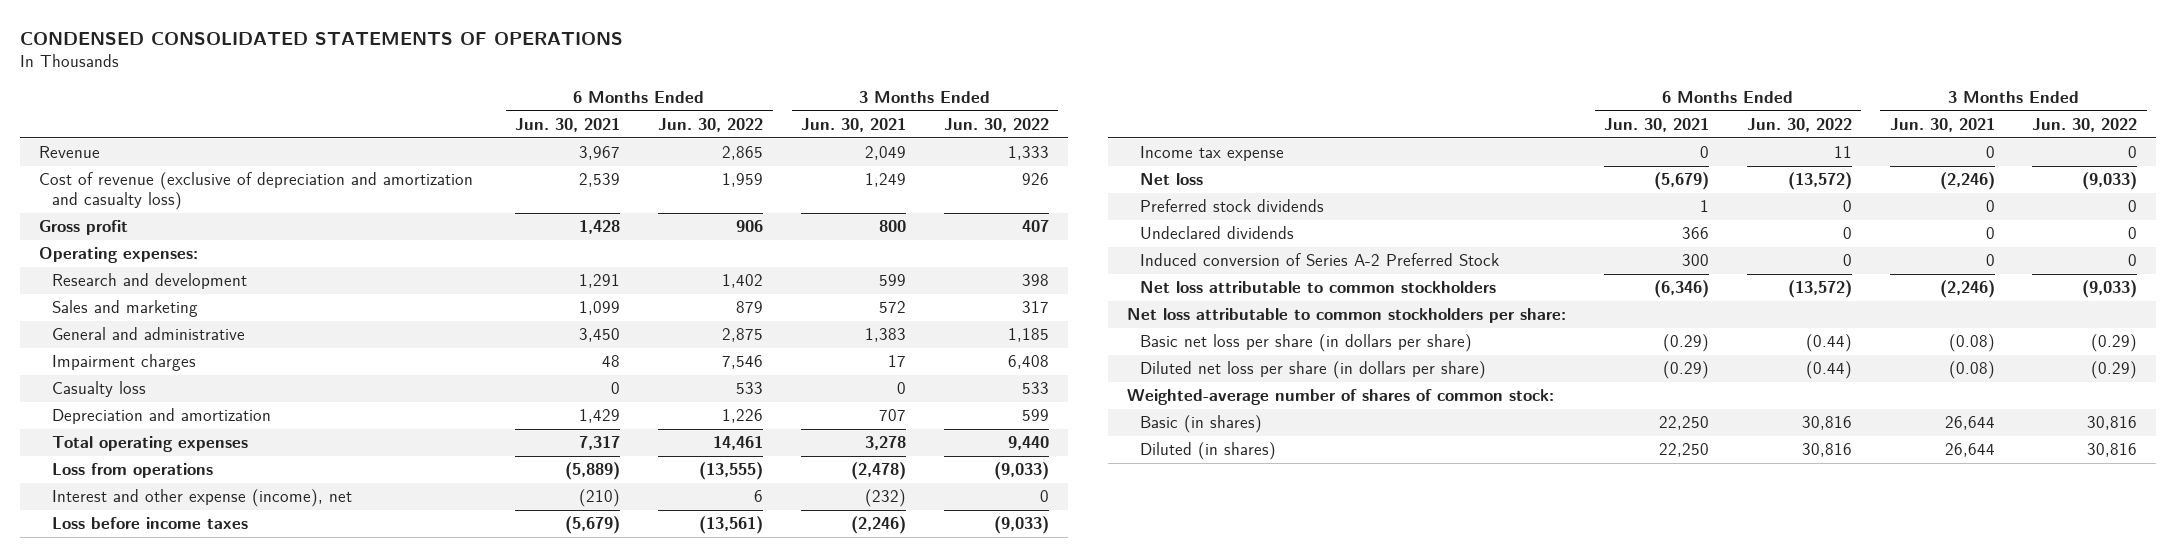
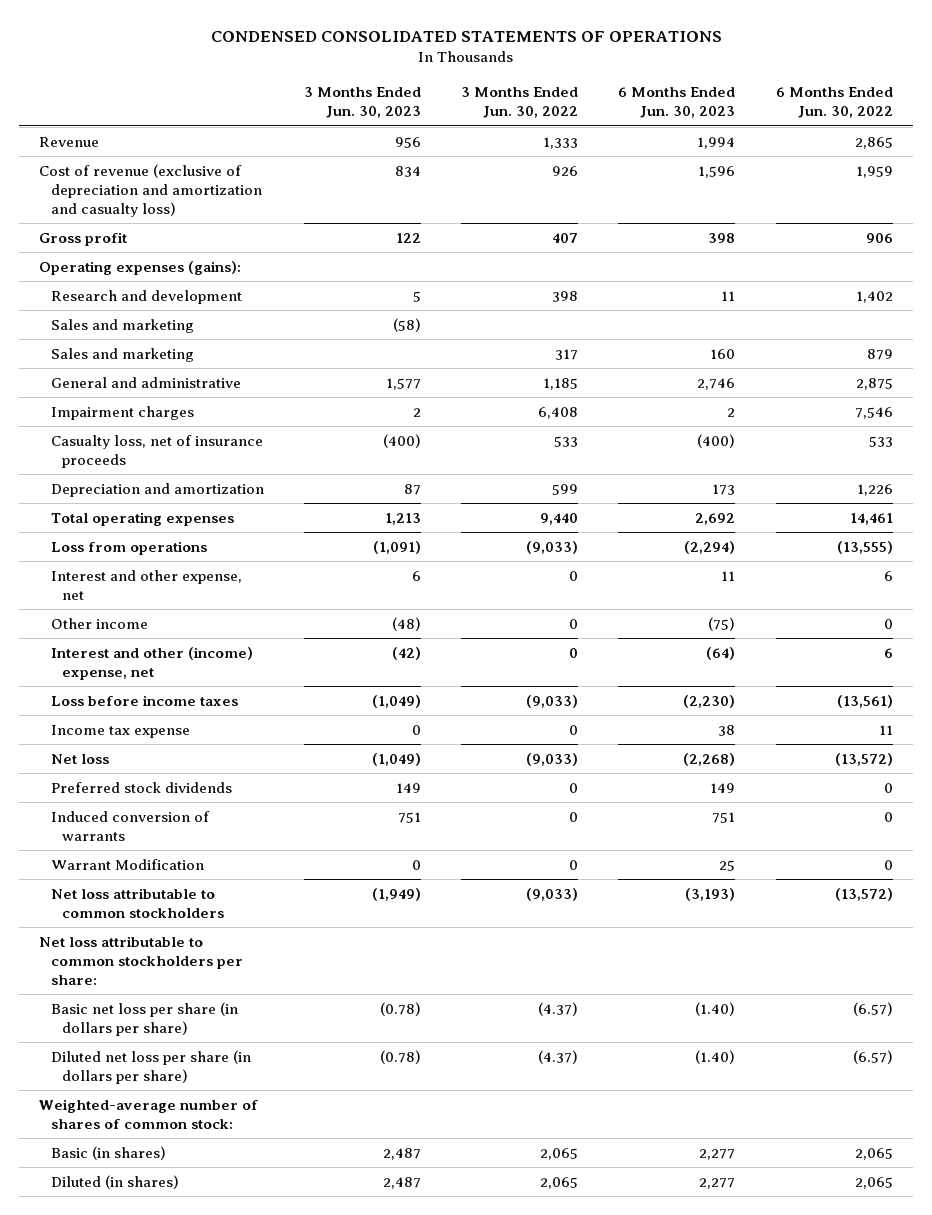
[515,117,621,132] Jun. 30, 2021 -> none
[800,117,906,132] Jun. 30, 2021 -> none
none -> [303,87,421,119] 3 Months Ended Jun. 30, 2023
none -> [618,87,736,119] 6 Months Ended Jun. 30, 2023
[38,247,198,264] Operating expenses: -> [39,260,242,275] Operating expenses (gains):
none -> [50,318,194,333] Sales and marketing
[51,381,146,398] Casualty loss -> [50,434,263,468] Casualty loss, net of insurance proceeds
none -> [50,569,242,600] Interest and other expense, net
none -> [50,617,148,629] Other income
[51,489,352,508] Interest and other expense (income), net -> [50,646,253,680] Interest and other (income) expense, net
[1140,226,1295,240] Undeclared dividends -> none
[1140,253,1500,267] Induced conversion of Series A-2 Preferred Stock -> none
none -> [50,810,210,841] Induced conversion of warrants
none -> [50,858,204,870] Warrant Modification
[1805,334,1852,353] (0.44) -> [852,1001,893,1016] (6.57)
[2091,334,2138,353] (0.29) -> [538,1001,579,1016] (4.37)
[1805,361,1852,380] (0.44) -> [852,1049,893,1064] (6.57)
[2091,361,2138,380] (0.29) -> [538,1049,579,1064] (4.37)
[1801,416,1852,431] 30,816 -> [854,1147,893,1160] 2,065
[2087,416,2138,431] 30,816 -> [540,1147,579,1160] 2,065
[1801,443,1852,458] 30,816 -> [854,1176,893,1189] 2,065
[2087,443,2138,458] 30,816 -> [540,1176,579,1189] 2,065

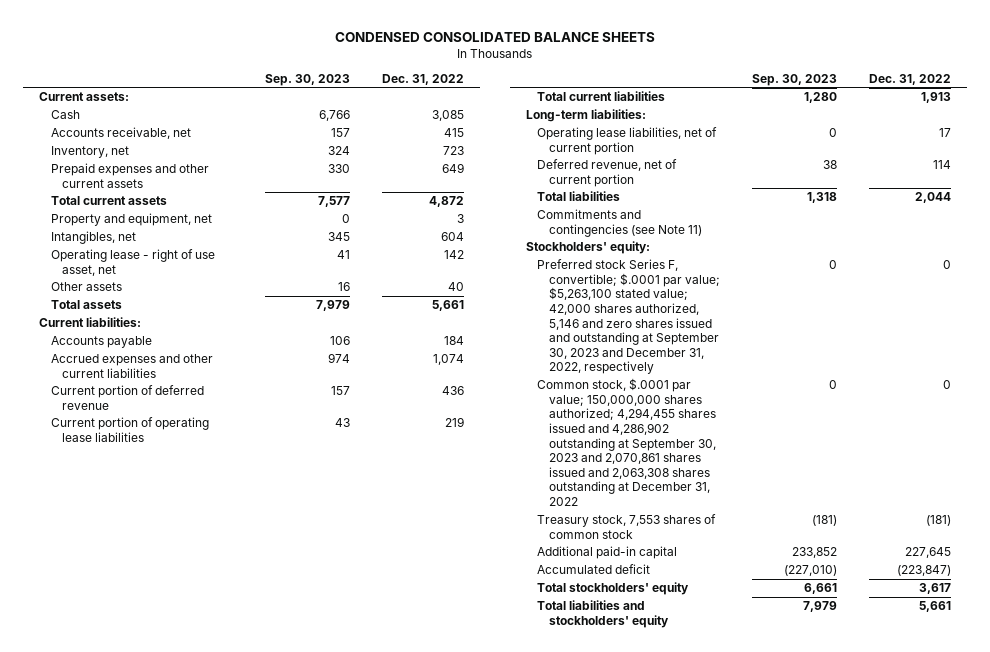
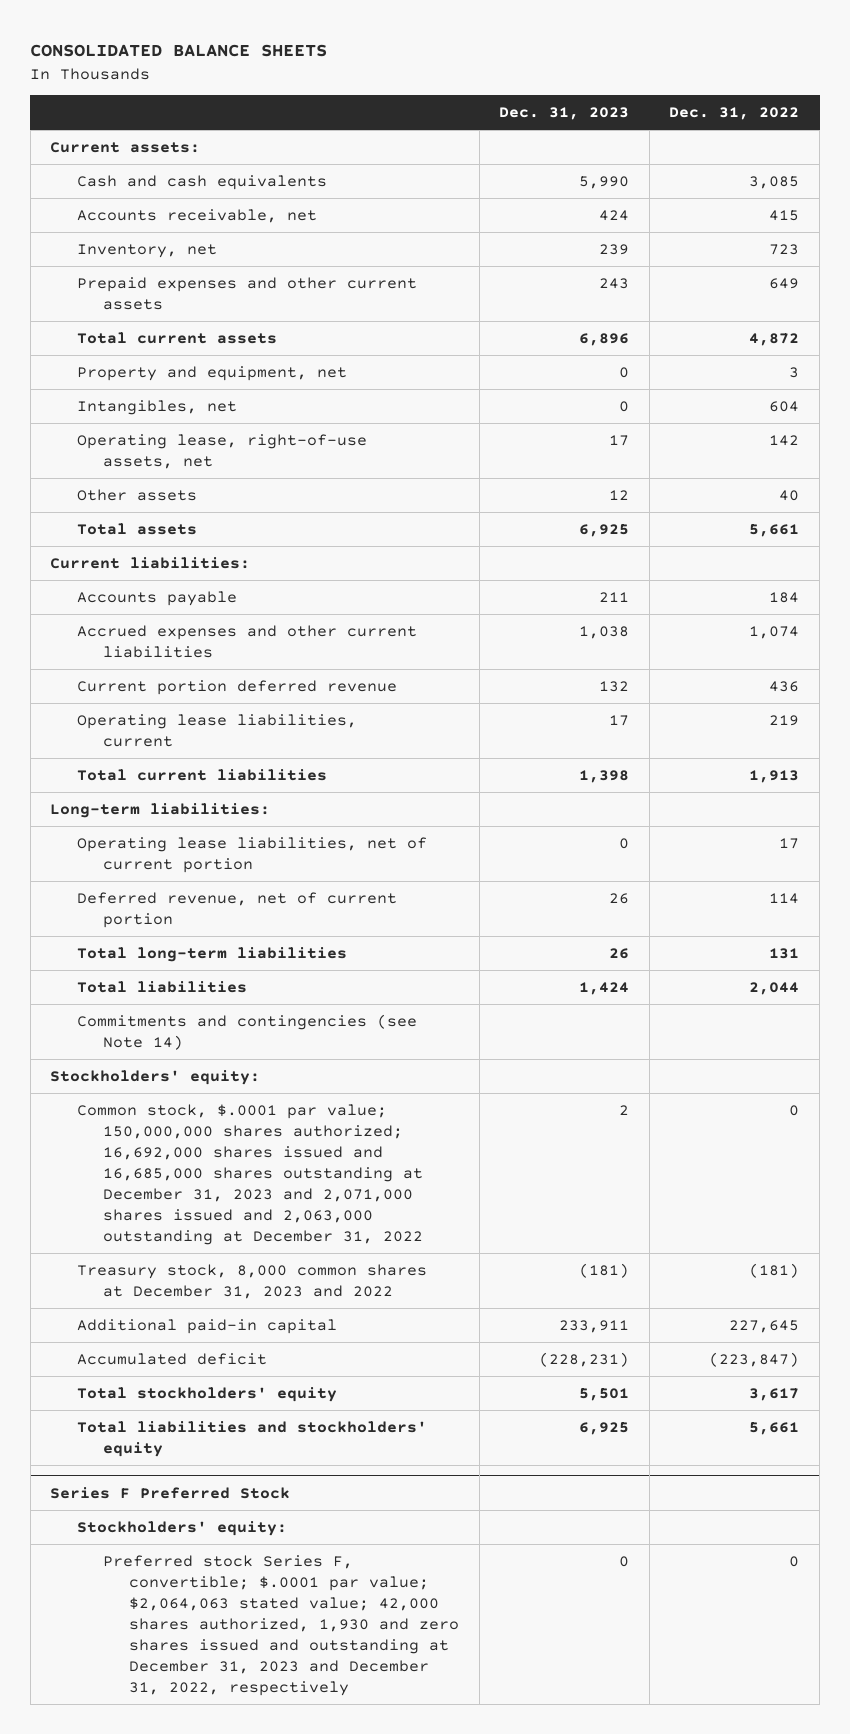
[335,31,656,42] CONDENSED CONSOLIDATED BALANCE SHEETS -> [30,44,328,58] CONSOLIDATED BALANCE SHEETS
[265,73,351,86] Sep. 30, 2023 -> none
none -> [499,107,630,121] Dec. 31, 2023
[50,110,80,120] Cash -> [76,175,327,191] Cash and cash equivalents
[50,249,215,276] Operating lease - right of use asset, net -> [76,434,367,469] Operating lease, right-of-use assets, net
[50,385,204,410] Current portion of deferred revenue -> [76,680,397,696] Current portion deferred revenue
[50,417,209,442] Current portion of operating lease liabilities -> [76,714,357,747] Operating lease liabilities, current
none -> [76,947,347,963] Total long-term liabilities
[537,209,702,237] Commitments and contingencies (see Note 11) -> [76,1014,417,1050] Commitments and contingencies (see Note 14)
[537,259,720,375] Preferred stock Series F, convertible; $.0001 par value; $5,263,100 stated value; 42,000 shares authorized, 5,146 and zero shares issued and outstanding at September 30, 2023 and December 31, 2022, respectively -> none
[537,378,716,507] Common stock, $.0001 par value; 150,000,000 shares authorized; 4,294,455 shares issued and 4,286,902 outstanding at September 30, 2023 and 2,070,861 shares issued and 2,063,308 shares outstanding at December 31, 2022 -> [76,1104,423,1245] Common stock, $.0001 par value; 150,000,000 shares authorized; 16,692,000 shares issued and 16,685,000 shares outstanding at December 31, 2023 and 2,071,000 shares issued and 2,063,000 outstanding at December 31, 2022
[537,514,717,539] Treasury stock, 7,553 shares of common stock -> [76,1264,427,1299] Treasury stock, 8,000 common shares at December 31, 2023 and 2022
none -> [50,1486,291,1499] Series F Preferred Stock
none -> [76,1521,287,1537] Stockholders' equity:
none -> [102,1555,460,1696] Preferred stock Series F, convertible; $.0001 par value; $2,064,063 stated value; 42,000 shares authorized, 1,930 and zero shares issued and outstanding at December 31, 2023 and December 31, 2022, respectively

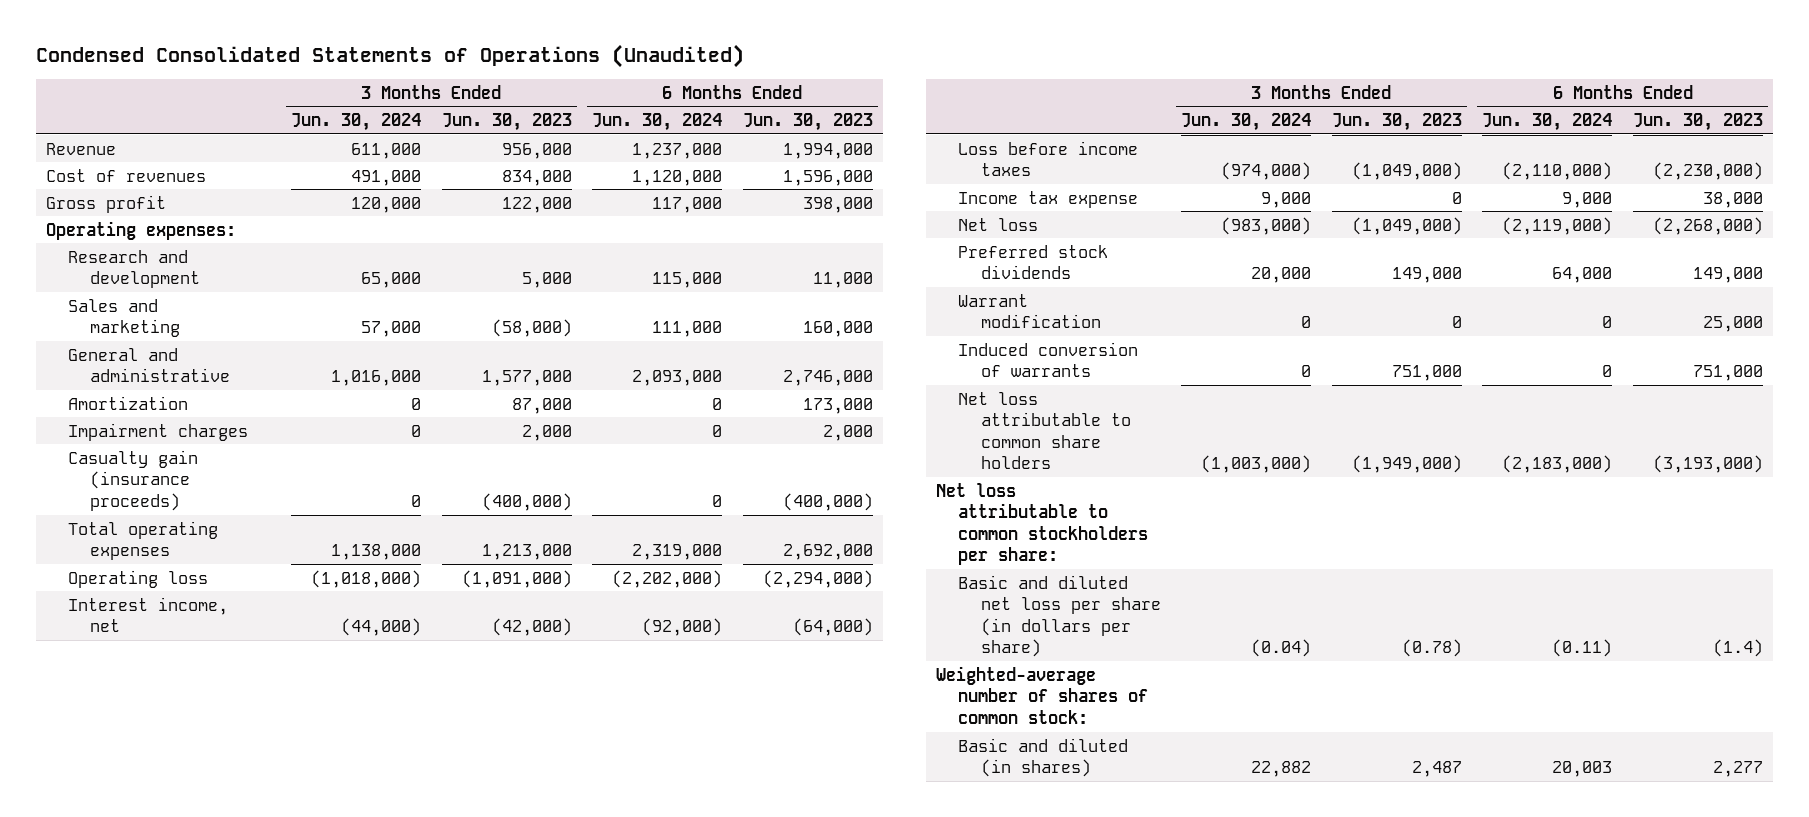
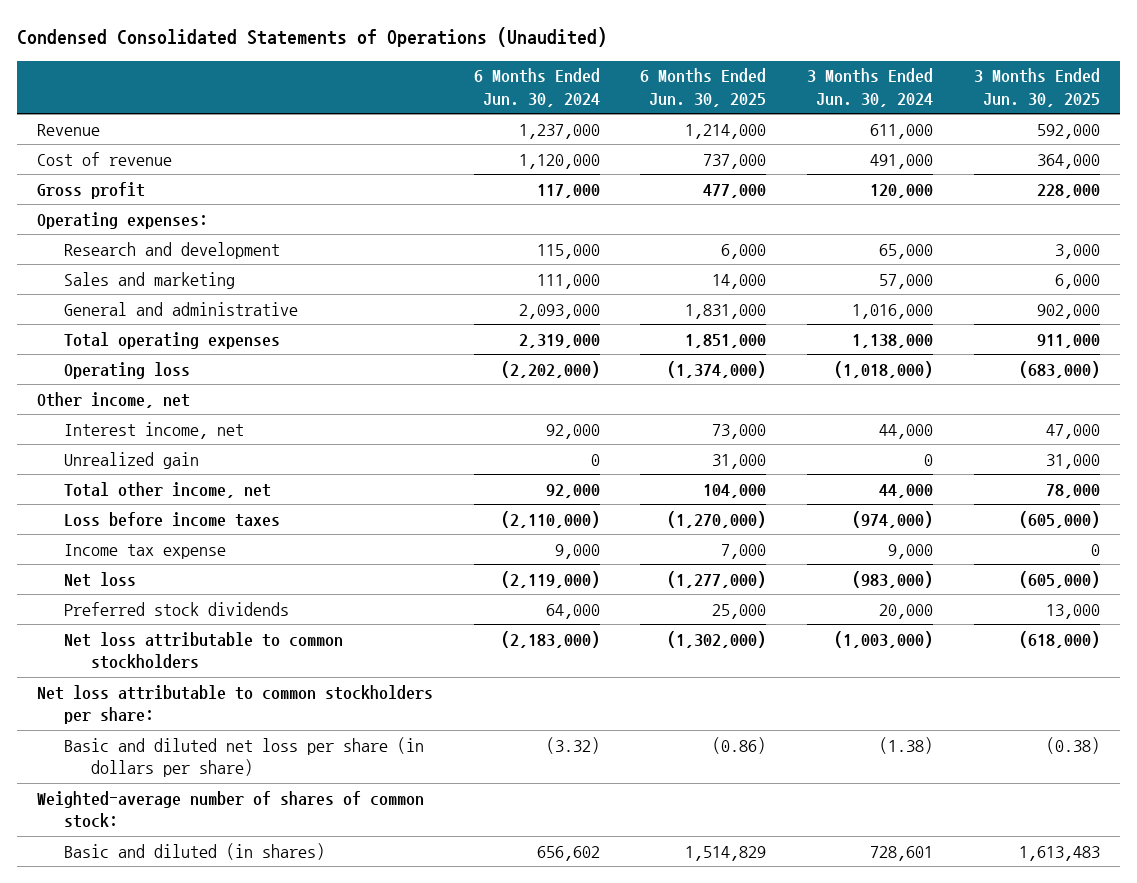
[441,113,572,132] Jun. 30, 2023 -> none
[742,113,873,132] Jun. 30, 2023 -> none
none -> [640,68,767,107] 6 Months Ended Jun. 30, 2025
none -> [973,68,1100,107] 3 Months Ended Jun. 30, 2025
[45,168,206,182] Cost of revenues -> [36,151,172,166] Cost of revenue
[68,395,189,410] Amortization -> none
[68,422,249,441] Impairment charges -> none
[68,449,199,511] Casualty gain (insurance proceeds) -> none
none -> [36,391,190,408] Other income, net
[341,618,422,637] (44,000) -> [878,423,933,439] 44,000
[642,618,723,637] (92,000) -> [545,423,600,439] 92,000
none -> [64,451,200,469] Unrealized gain
none -> [64,481,272,498] Total other income, net
[958,293,1101,329] Warrant modification -> none
[958,341,1139,378] Induced conversion of warrants -> none
[958,391,1131,470] Net loss attributable to common share holders -> [64,631,344,669] Net loss attributable to common stockholders
[1251,639,1312,658] (0.04) -> [878,736,933,754] (1.38)
[1552,639,1613,658] (0.11) -> [545,736,600,754] (3.32)
[1251,761,1312,778] 22,882 -> [869,845,933,861] 728,601
[1552,761,1613,778] 20,003 -> [536,845,600,861] 656,602

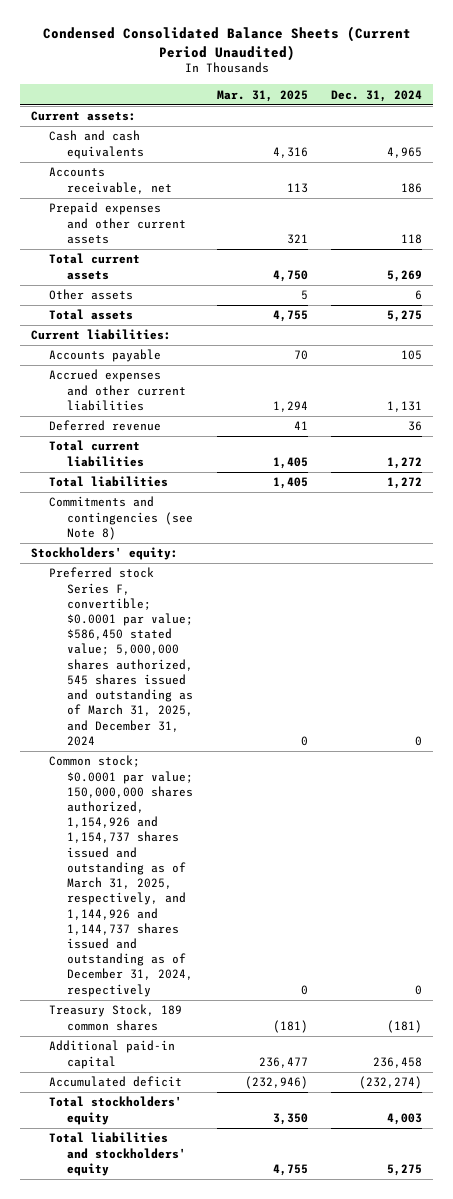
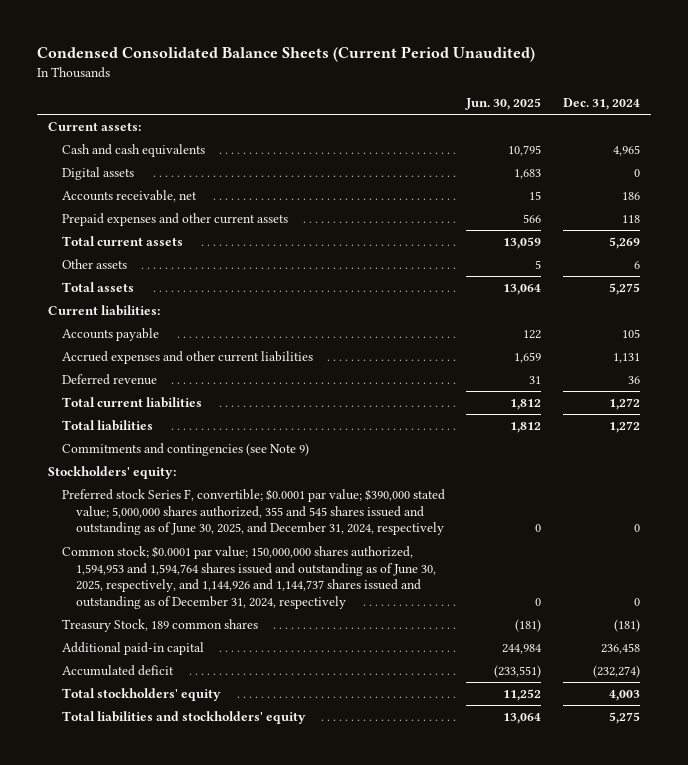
[216,89,308,102] Mar. 31, 2025 -> none
none -> [465,97,542,110] Jun. 30, 2025
none -> [62,167,135,181] Digital assets
[49,496,194,540] Commitments and contingencies (see Note 8) -> [62,443,310,457] Commitments and contingencies (see Note 9)
[49,567,194,746] Preferred stock Series F, convertible; $0.0001 par value; $586,450 stated value; 5,000,000 shares authorized, 545 shares issued and outstanding as of March 31, 2025, and December 31, 2024 -> [62,489,446,536] Preferred stock Series F, convertible; $0.0001 par value; $390,000 stated value; 5,000,000 shares authorized, 355 and 545 shares issued and outstanding as of June 30, 2025, and December 31, 2024, respectively
[49,755,194,997] Common stock; $0.0001 par value; 150,000,000 shares authorized, 1,154,926 and 1,154,737 shares issued and outstanding as of March 31, 2025, respectively, and 1,144,926 and 1,144,737 shares issued and outstanding as of December 31, 2024, respectively -> [62,546,437,609] Common stock; $0.0001 par value; 150,000,000 shares authorized, 1,594,953 and 1,594,764 shares issued and outstanding as of June 30, 2025, respectively, and 1,144,926 and 1,144,737 shares issued and outstanding as of December 31, 2024, respectively

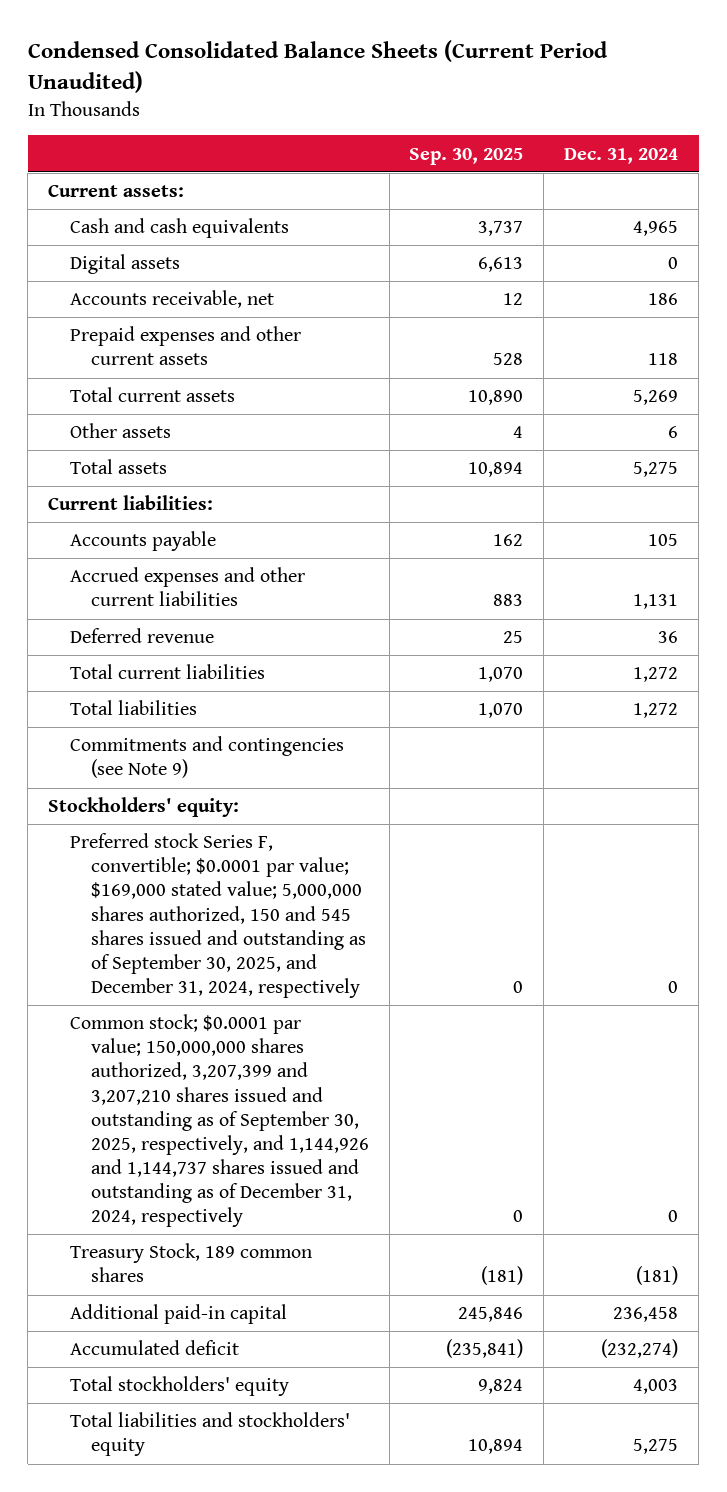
[465,97,542,110] Jun. 30, 2025 -> none
none -> [409,147,524,165] Sep. 30, 2025
[62,489,446,536] Preferred stock Series F, convertible; $0.0001 par value; $390,000 stated value; 5,000,000 shares authorized, 355 and 545 shares issued and outstanding as of June 30, 2025, and December 31, 2024, respectively -> [69,833,366,998] Preferred stock Series F, convertible; $0.0001 par value; $169,000 stated value; 5,000,000 shares authorized, 150 and 545 shares issued and outstanding as of September 30, 2025, and December 31, 2024, respectively
[62,546,437,609] Common stock; $0.0001 par value; 150,000,000 shares authorized, 1,594,953 and 1,594,764 shares issued and outstanding as of June 30, 2025, respectively, and 1,144,926 and 1,144,737 shares issued and outstanding as of December 31, 2024, respectively -> [69,1014,369,1227] Common stock; $0.0001 par value; 150,000,000 shares authorized, 3,207,399 and 3,207,210 shares issued and outstanding as of September 30, 2025, respectively, and 1,144,926 and 1,144,737 shares issued and outstanding as of December 31, 2024, respectively

